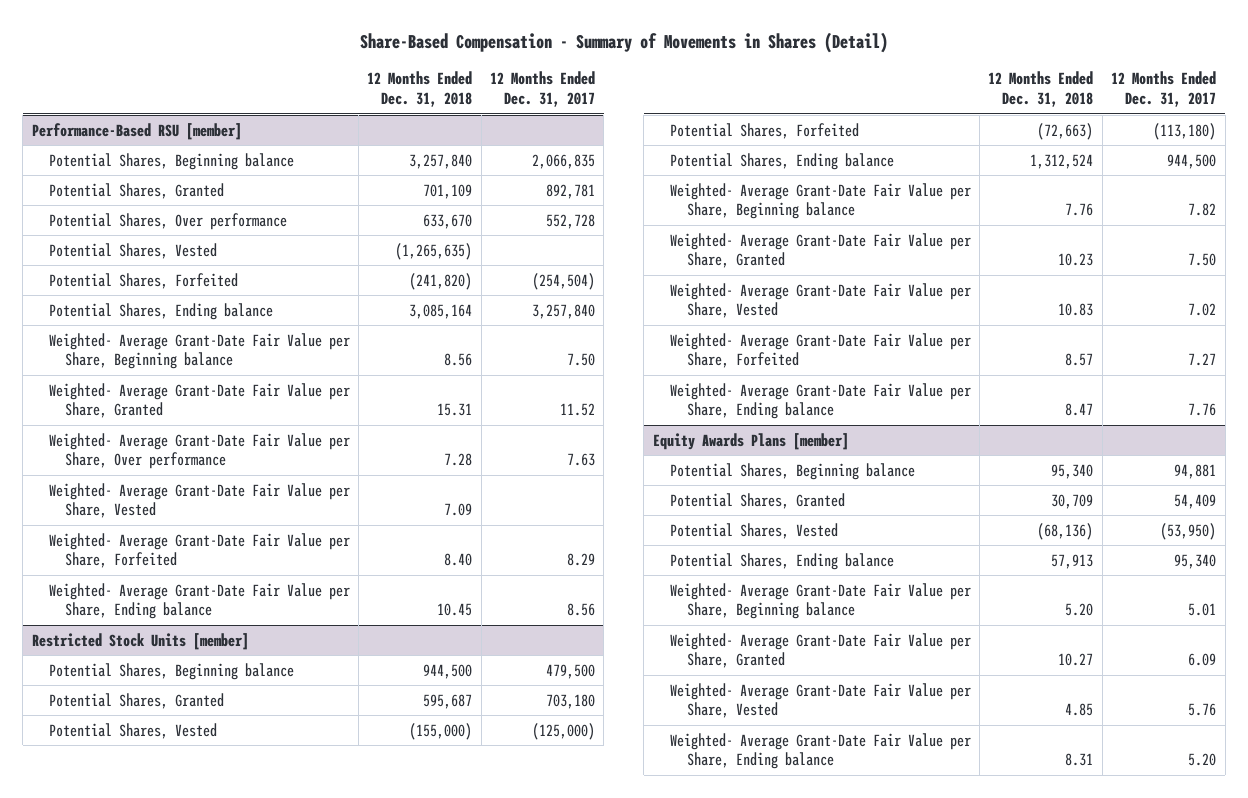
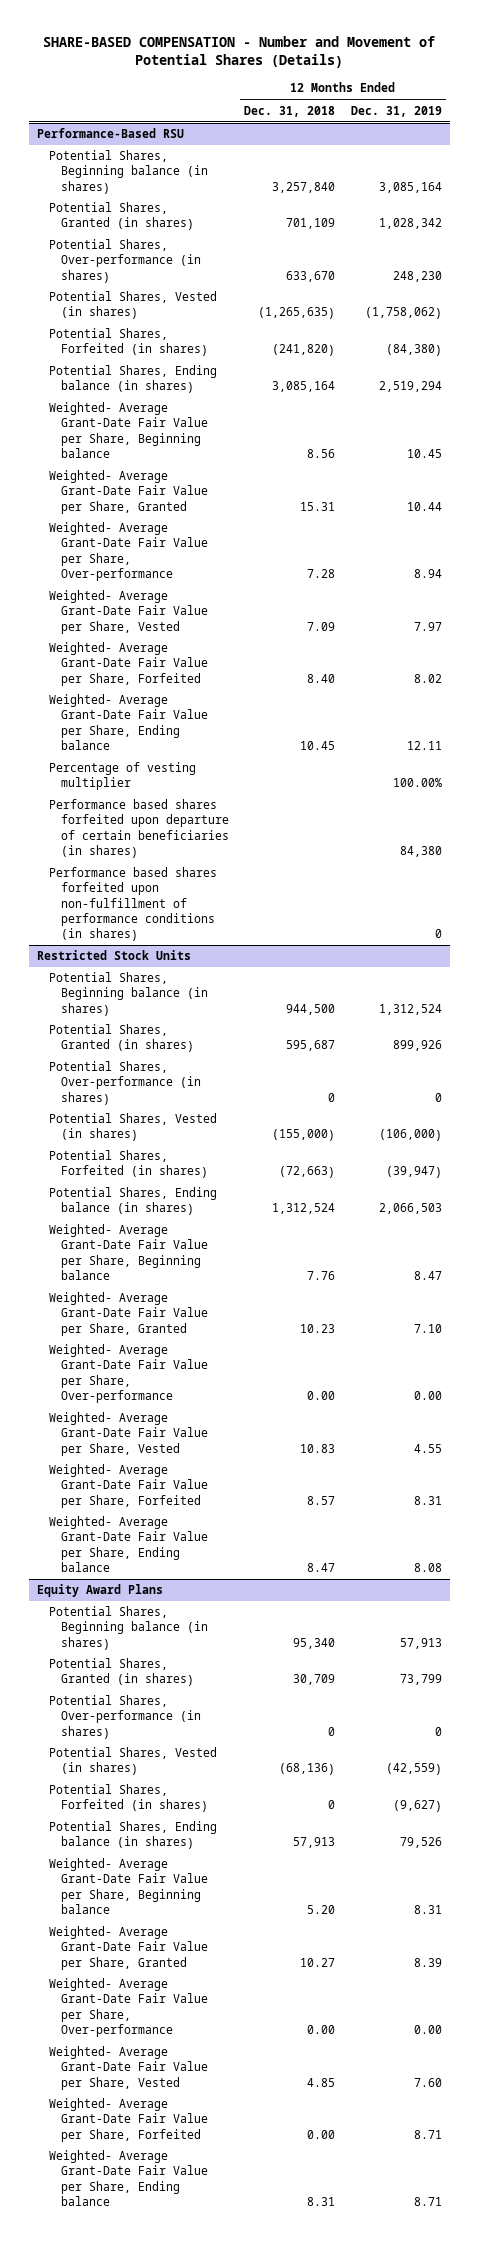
[359,31,888,53] Share-Based Compensation - Summary of Movements in Shares (Detail) -> [43,36,436,69] SHARE-BASED COMPENSATION - Number and Movement of Potential Shares (Details)
[490,71,596,107] 12 Months Ended Dec. 31, 2017 -> none
none -> [351,105,443,117] Dec. 31, 2019
[31,122,242,140] Performance-Based RSU [member] -> [36,128,184,139] Performance-Based RSU
[48,152,294,170] Potential Shares, Beginning balance -> [48,150,208,194] Potential Shares, Beginning balance (in shares)
[48,182,224,199] Potential Shares, Granted -> [48,202,194,231] Potential Shares, Granted (in shares)
[48,212,287,230] Potential Shares, Over performance -> [48,239,201,283] Potential Shares, Over-performance (in shares)
[48,242,217,259] Potential Shares, Vested -> [48,291,217,320] Potential Shares, Vested (in shares)
[48,272,238,289] Potential Shares, Forfeited -> [48,328,208,357] Potential Shares, Forfeited (in shares)
[48,302,273,320] Potential Shares, Ending balance -> [48,365,217,394] Potential Shares, Ending balance (in shares)
[48,432,350,470] Weighted- Average Grant-Date Fair Value per Share, Over performance -> [48,522,208,581] Weighted- Average Grant-Date Fair Value per Share, Over-performance
none -> [48,762,196,791] Percentage of vesting multiplier
none -> [48,799,229,858] Performance based shares forfeited upon departure of certain beneficiaries (in shares)
none -> [48,867,217,941] Performance based shares forfeited upon non-fulfillment of performance conditions (in shares)
[31,632,249,650] Restricted Stock Units [member] -> [36,950,191,961] Restricted Stock Units
[48,662,294,680] Potential Shares, Beginning balance -> [48,972,208,1016] Potential Shares, Beginning balance (in shares)
[48,692,224,709] Potential Shares, Granted -> [48,1024,194,1053] Potential Shares, Granted (in shares)
none -> [48,1061,201,1105] Potential Shares, Over-performance (in shares)
[48,722,217,739] Potential Shares, Vested -> [48,1113,217,1142] Potential Shares, Vested (in shares)
[669,122,859,139] Potential Shares, Forfeited -> [48,1150,208,1179] Potential Shares, Forfeited (in shares)
[669,152,894,170] Potential Shares, Ending balance -> [48,1187,217,1216] Potential Shares, Ending balance (in shares)
none -> [48,1344,208,1403] Weighted- Average Grant-Date Fair Value per Share, Over-performance
[652,432,849,450] Equity Awards Plans [member] -> [36,1584,163,1598] Equity Award Plans
[669,462,915,480] Potential Shares, Beginning balance -> [48,1606,208,1650] Potential Shares, Beginning balance (in shares)
[669,492,845,509] Potential Shares, Granted -> [48,1658,194,1687] Potential Shares, Granted (in shares)
none -> [48,1695,201,1739] Potential Shares, Over-performance (in shares)
[669,522,838,539] Potential Shares, Vested -> [48,1747,217,1776] Potential Shares, Vested (in shares)
none -> [48,1784,208,1813] Potential Shares, Forfeited (in shares)
[669,552,894,570] Potential Shares, Ending balance -> [48,1821,217,1850] Potential Shares, Ending balance (in shares)
none -> [48,1978,208,2037] Weighted- Average Grant-Date Fair Value per Share, Over-performance
none -> [48,2098,208,2142] Weighted- Average Grant-Date Fair Value per Share, Forfeited

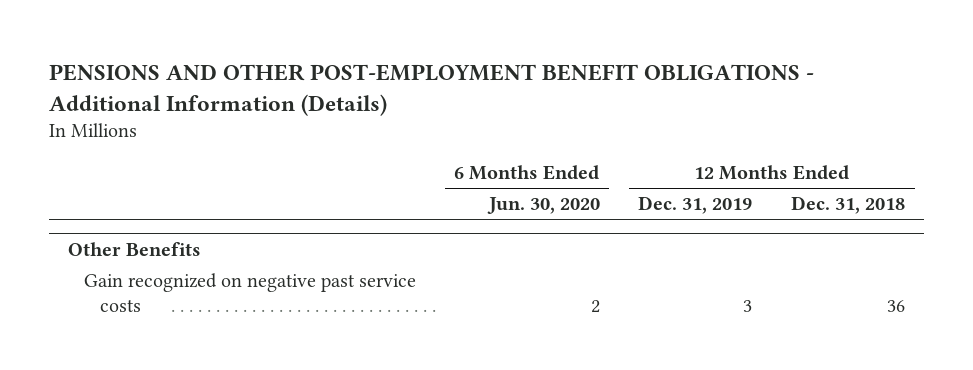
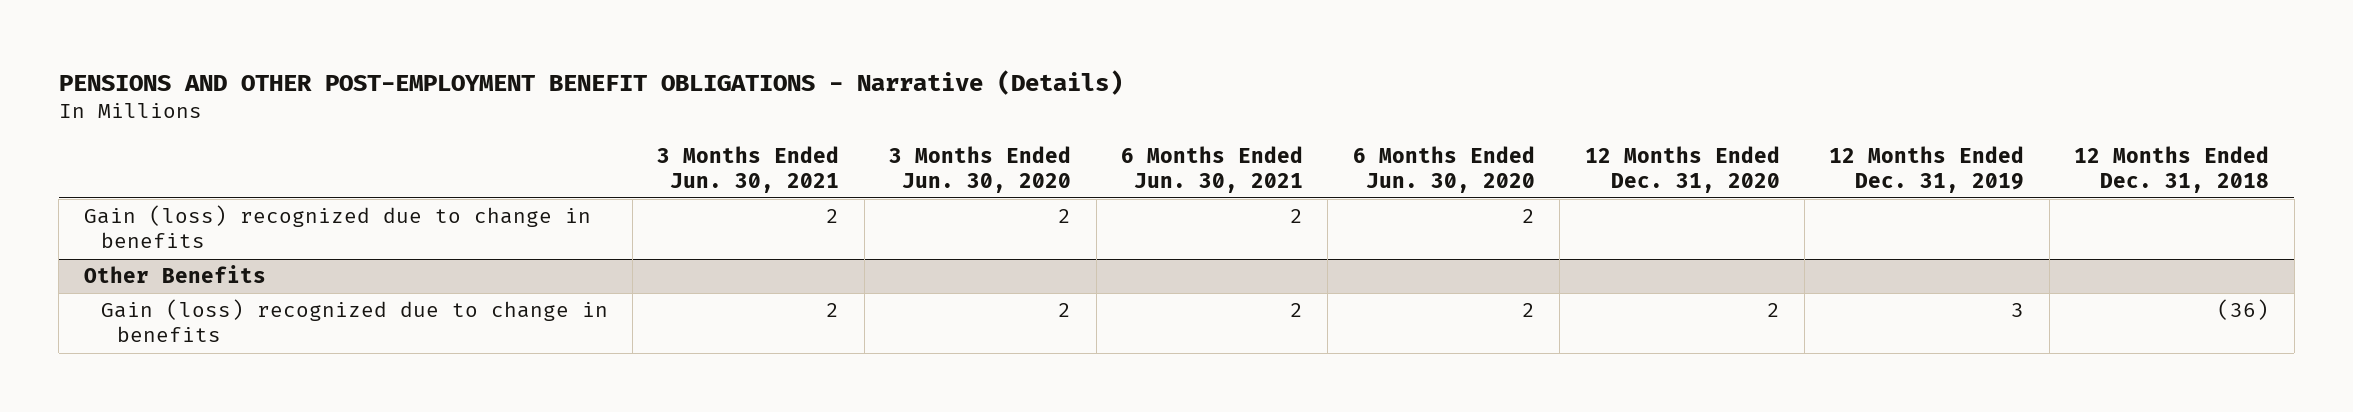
[48,63,814,116] PENSIONS AND OTHER POST-EMPLOYMENT BENEFIT OBLIGATIONS - Additional Information (Details) -> [58,69,1123,95] PENSIONS AND OTHER POST-EMPLOYMENT BENEFIT OBLIGATIONS - Narrative (Details)
none -> [657,145,840,193] 3 Months Ended Jun. 30, 2021
none -> [889,145,1072,193] 3 Months Ended Jun. 30, 2020
none -> [1120,145,1303,193] 6 Months Ended Jun. 30, 2021
none -> [1584,145,1780,193] 12 Months Ended Dec. 31, 2020
none -> [83,205,591,249] Gain (loss) recognized due to change in benefits
[84,273,417,313] Gain recognized on negative past service costs -> none
none -> [100,299,608,343] Gain (loss) recognized due to change in benefits

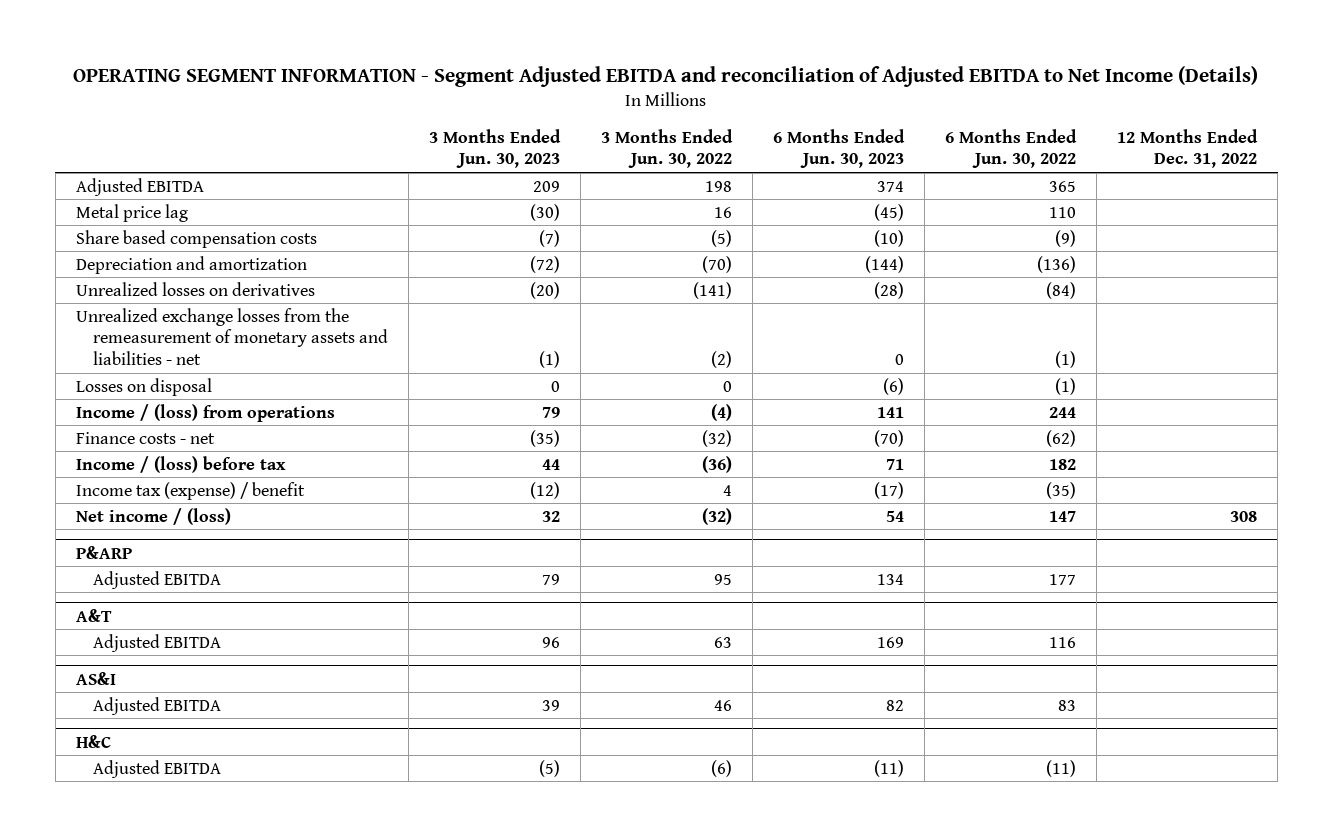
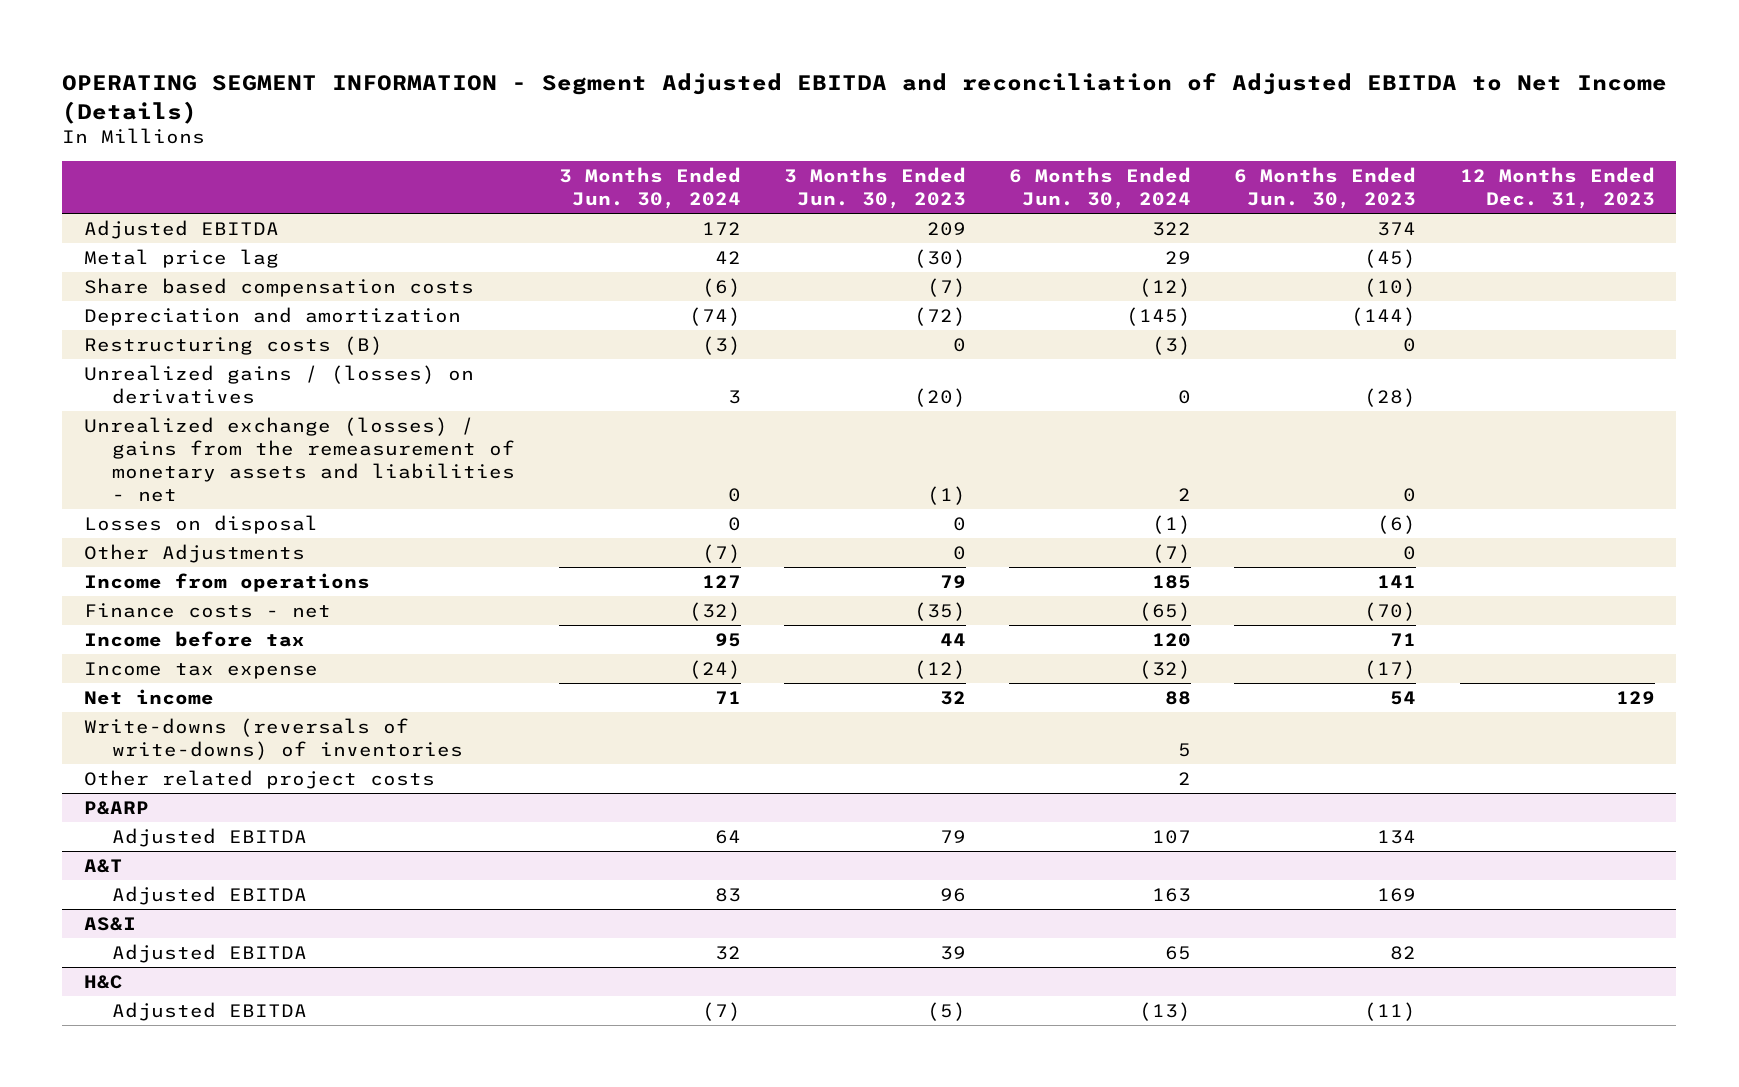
[600,128,733,169] 3 Months Ended Jun. 30, 2022 -> none
[945,128,1078,169] 6 Months Ended Jun. 30, 2022 -> none
[1117,128,1259,169] 12 Months Ended Dec. 31, 2022 -> none
none -> [558,166,741,210] 3 Months Ended Jun. 30, 2024
none -> [1009,166,1192,210] 6 Months Ended Jun. 30, 2024
none -> [1459,166,1655,210] 12 Months Ended Dec. 31, 2023
none -> [84,335,384,355] Restructuring costs (B)
[75,281,315,296] Unrealized losses on derivatives -> [84,364,475,405] Unrealized gains / (losses) on derivatives
[75,307,388,366] Unrealized exchange losses from the remeasurement of monetary assets and liabilities - net -> [84,416,516,503] Unrealized exchange (losses) / gains from the remeasurement of monetary assets and liabilities - net
none -> [84,543,306,563] Other Adjustments
[75,403,335,422] Income / (loss) from operations -> [84,572,371,592] Income from operations
[75,455,286,473] Income / (loss) before tax -> [84,630,306,647] Income before tax
[75,481,305,500] Income tax (expense) / benefit -> [84,661,319,679] Income tax expense
[75,507,231,525] Net income / (loss) -> [84,688,215,705] Net income
none -> [84,717,464,761] Write-downs (reversals of write-downs) of inventories
none -> [84,769,436,789] Other related project costs

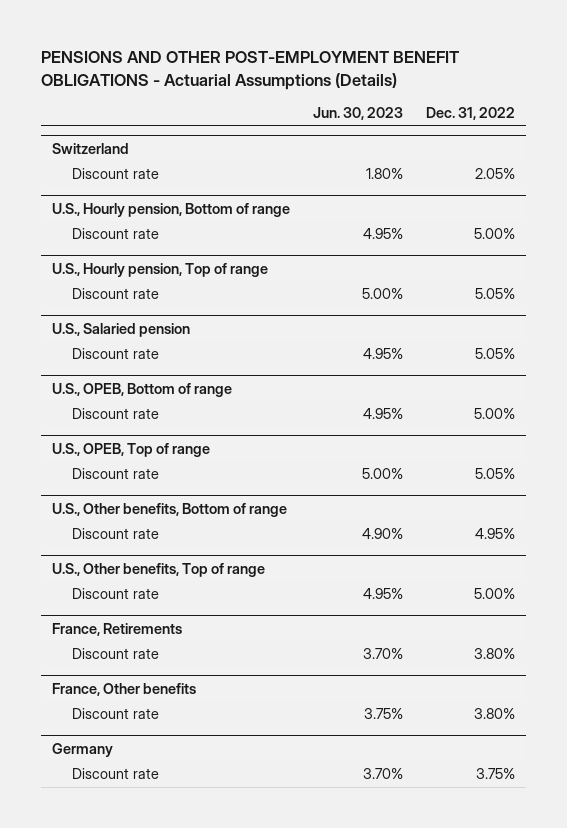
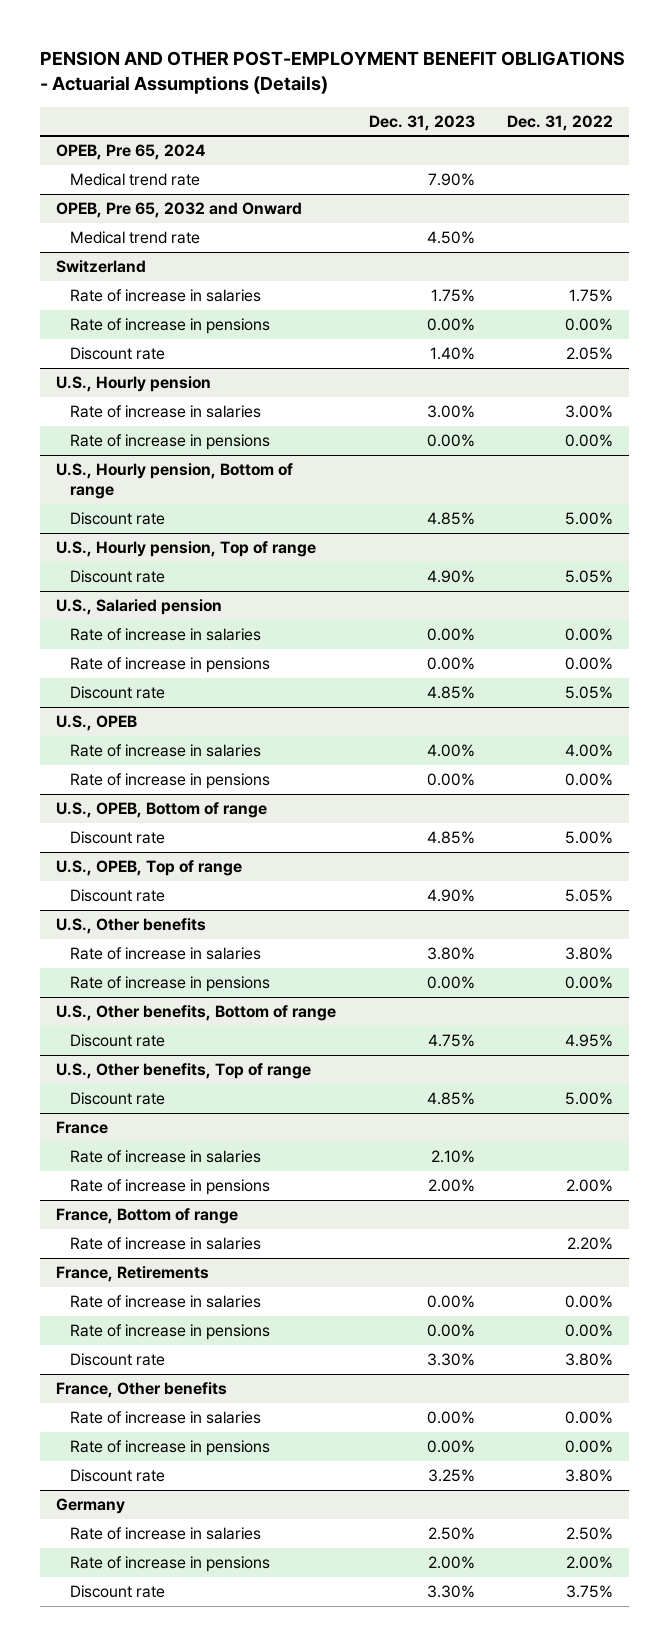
[41,51,460,90] PENSIONS AND OTHER POST-EMPLOYMENT BENEFIT OBLIGATIONS - Actuarial Assumptions (Details) -> [39,51,625,95] PENSION AND OTHER POST-EMPLOYMENT BENEFIT OBLIGATIONS - Actuarial Assumptions (Details)
[312,107,403,121] Jun. 30, 2023 -> none
none -> [368,114,475,131] Dec. 31, 2023
none -> [56,144,207,161] OPEB, Pre 65, 2024
none -> [70,173,201,187] Medical trend rate
none -> [56,202,303,219] OPEB, Pre 65, 2032 and Onward
none -> [70,231,201,245] Medical trend rate
none -> [70,289,262,303] Rate of increase in salaries
none -> [70,318,271,335] Rate of increase in pensions
none -> [56,376,212,393] U.S., Hourly pension
none -> [70,405,262,419] Rate of increase in salaries
none -> [70,434,271,451] Rate of increase in pensions
none -> [70,628,262,642] Rate of increase in salaries
none -> [70,657,271,674] Rate of increase in pensions
none -> [56,715,138,732] U.S., OPEB
none -> [70,744,262,758] Rate of increase in salaries
none -> [70,773,271,790] Rate of increase in pensions
none -> [56,918,207,935] U.S., Other benefits
none -> [70,947,262,961] Rate of increase in salaries
none -> [70,976,271,993] Rate of increase in pensions
none -> [56,1121,109,1135] France
none -> [70,1150,262,1164] Rate of increase in salaries
none -> [70,1179,271,1196] Rate of increase in pensions
none -> [56,1208,239,1225] France, Bottom of range
none -> [70,1237,262,1251] Rate of increase in salaries
none -> [70,1295,262,1309] Rate of increase in salaries
none -> [70,1324,271,1341] Rate of increase in pensions
none -> [70,1411,262,1425] Rate of increase in salaries
none -> [70,1440,271,1457] Rate of increase in pensions
none -> [70,1527,262,1541] Rate of increase in salaries
none -> [70,1556,271,1573] Rate of increase in pensions

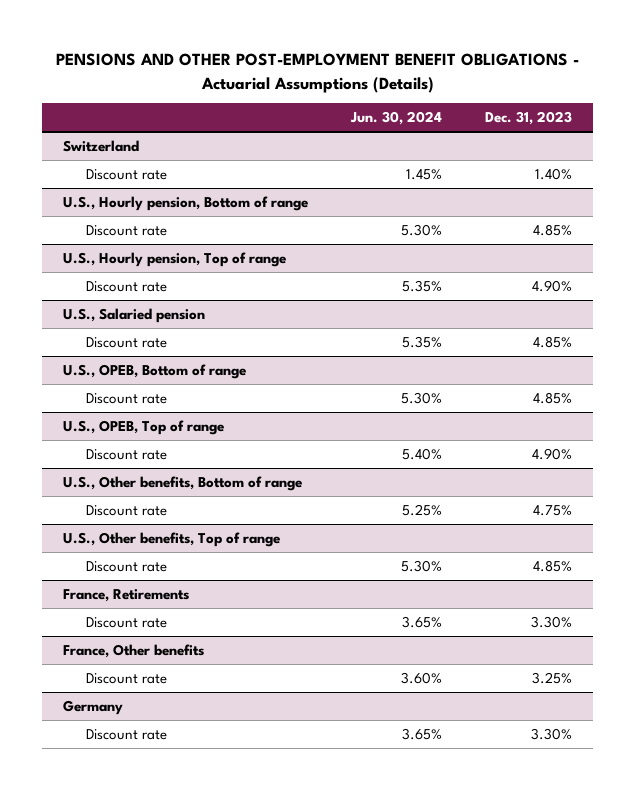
[39,51,625,95] PENSION AND OTHER POST-EMPLOYMENT BENEFIT OBLIGATIONS - Actuarial Assumptions (Details) -> [55,53,579,93] PENSIONS AND OTHER POST-EMPLOYMENT BENEFIT OBLIGATIONS - Actuarial Assumptions (Details)
[507,114,614,131] Dec. 31, 2022 -> none
none -> [350,111,443,126] Jun. 30, 2024
[56,144,207,161] OPEB, Pre 65, 2024 -> none
[70,173,201,187] Medical trend rate -> none
[56,202,303,219] OPEB, Pre 65, 2032 and Onward -> none
[70,231,201,245] Medical trend rate -> none
[70,289,262,303] Rate of increase in salaries -> none
[70,318,271,335] Rate of increase in pensions -> none
[56,376,212,393] U.S., Hourly pension -> none
[70,405,262,419] Rate of increase in salaries -> none
[70,434,271,451] Rate of increase in pensions -> none
[70,628,262,642] Rate of increase in salaries -> none
[70,657,271,674] Rate of increase in pensions -> none
[56,715,138,732] U.S., OPEB -> none
[70,744,262,758] Rate of increase in salaries -> none
[70,773,271,790] Rate of increase in pensions -> none
[56,918,207,935] U.S., Other benefits -> none
[70,947,262,961] Rate of increase in salaries -> none
[70,976,271,993] Rate of increase in pensions -> none
[56,1121,109,1135] France -> none
[70,1150,262,1164] Rate of increase in salaries -> none
[70,1179,271,1196] Rate of increase in pensions -> none
[56,1208,239,1225] France, Bottom of range -> none
[70,1237,262,1251] Rate of increase in salaries -> none
[70,1295,262,1309] Rate of increase in salaries -> none
[70,1324,271,1341] Rate of increase in pensions -> none
[70,1411,262,1425] Rate of increase in salaries -> none
[70,1440,271,1457] Rate of increase in pensions -> none
[70,1527,262,1541] Rate of increase in salaries -> none
[70,1556,271,1573] Rate of increase in pensions -> none

